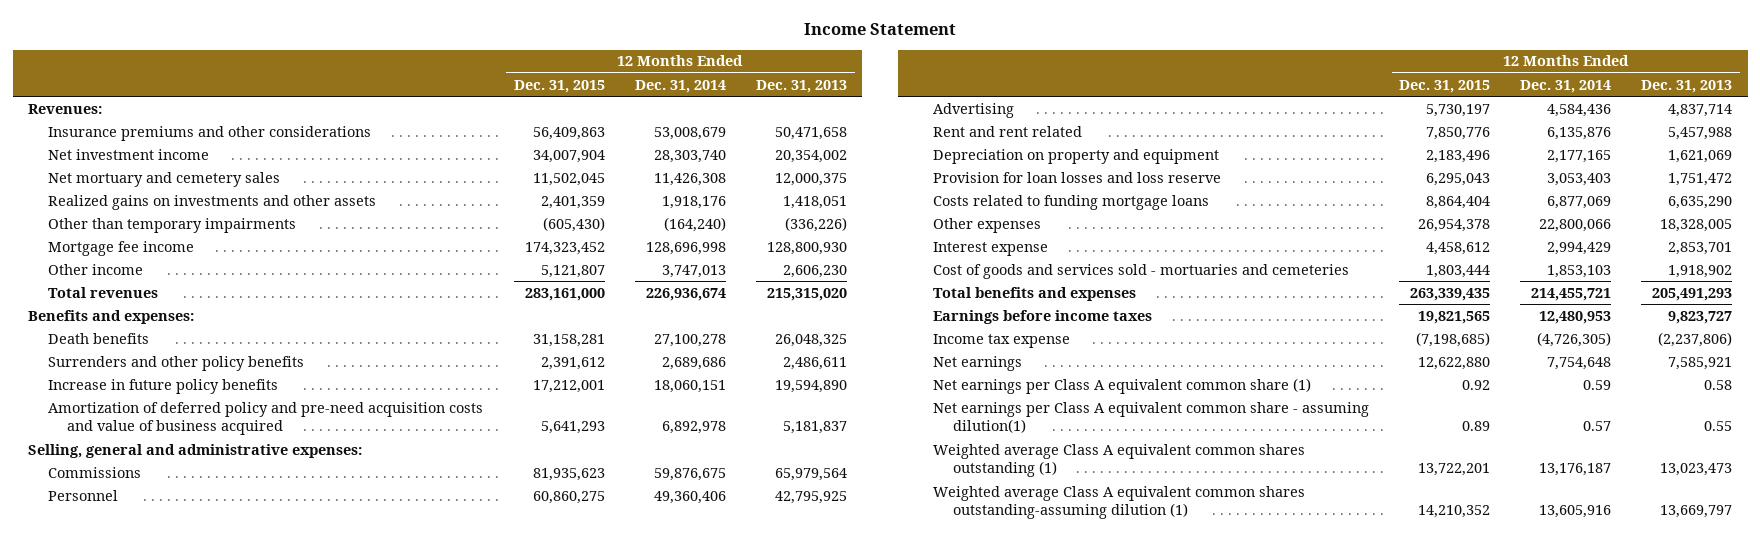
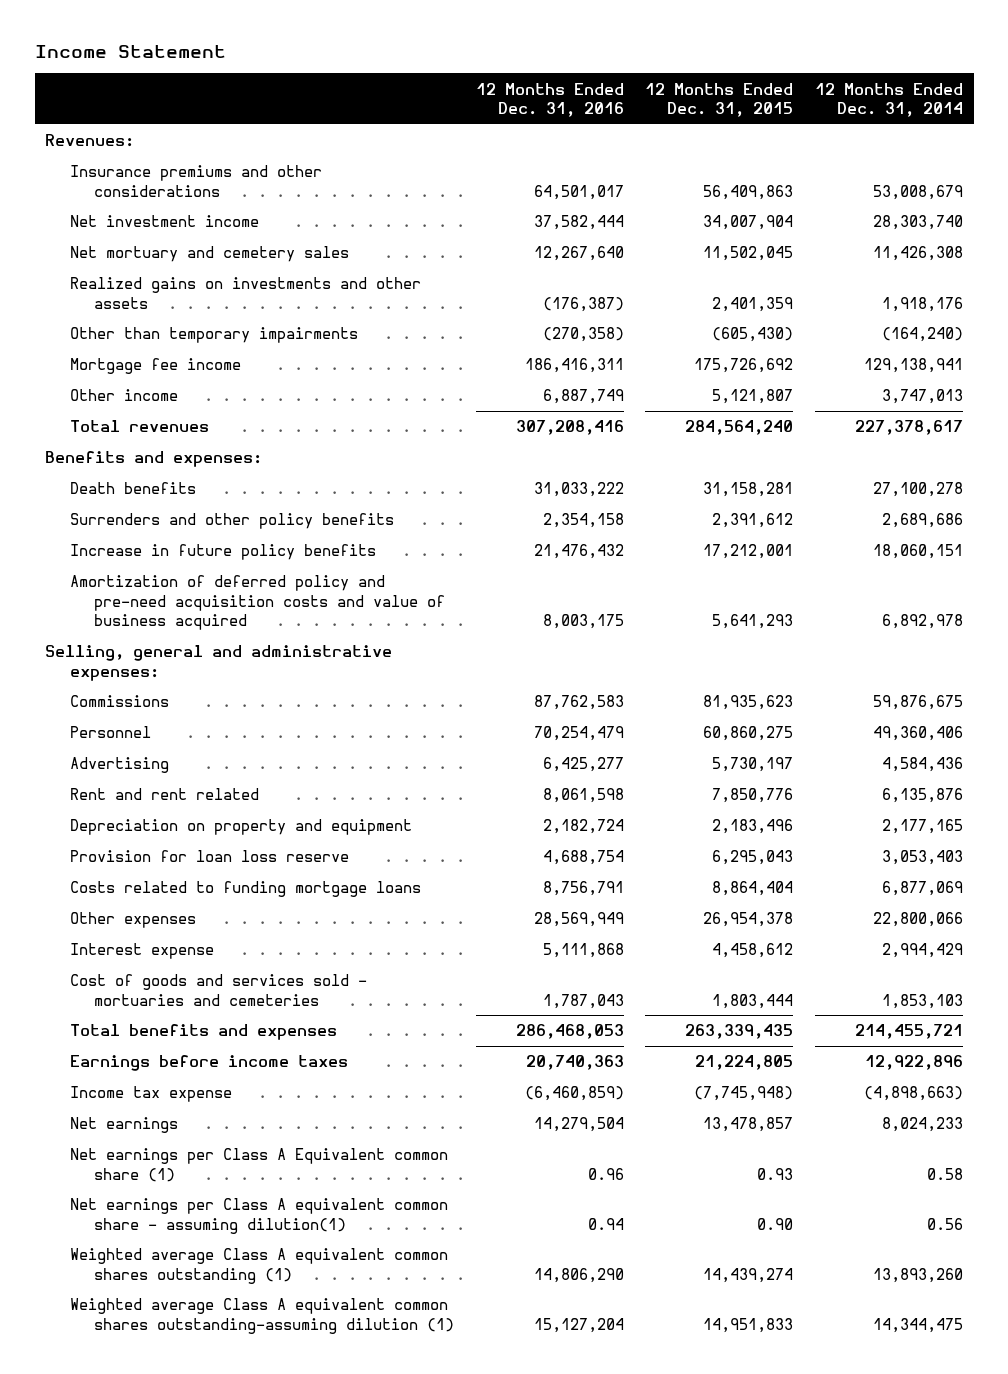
[756,79,848,93] Dec. 31, 2013 -> none
none -> [475,82,624,118] 12 Months Ended Dec. 31, 2016
[524,241,605,255] 174,323,452 -> [694,358,794,374] 175,726,692
[645,241,726,255] 128,696,998 -> [863,358,963,374] 129,138,941
[524,287,605,301] 283,161,000 -> [685,420,794,436] 284,564,240
[645,287,726,301] 226,936,674 -> [854,420,963,436] 227,378,617
[932,171,1221,183] Provision for loan losses and loss reserve -> [69,850,349,863] Provision for loan loss reserve
[1418,310,1491,324] 19,821,565 -> [695,1055,794,1071] 21,224,805
[1539,310,1612,324] 12,480,953 -> [864,1055,963,1071] 12,922,896
[1416,331,1491,347] (7,198,685) -> [694,1086,794,1102] (7,745,948)
[1537,331,1612,347] (4,726,305) -> [863,1086,963,1102] (4,898,663)
[1418,356,1491,370] 12,622,880 -> [703,1117,794,1133] 13,478,857
[1547,356,1612,370] 7,754,648 -> [881,1117,963,1133] 8,024,233
[932,377,1311,394] Net earnings per Class A equivalent common share (1) -> [69,1148,448,1182] Net earnings per Class A Equivalent common share (1)
[1462,379,1491,390] 0.92 -> [757,1167,794,1180] 0.93
[1583,379,1612,390] 0.59 -> [926,1167,963,1180] 0.58
[1462,421,1491,432] 0.89 -> [757,1217,794,1230] 0.90
[1583,421,1612,432] 0.57 -> [926,1217,963,1230] 0.56
[1418,463,1491,477] 13,722,201 -> [703,1267,794,1283] 14,439,274
[1539,463,1612,477] 13,176,187 -> [872,1267,963,1283] 13,893,260
[1418,505,1491,519] 14,210,352 -> [703,1317,794,1333] 14,951,833
[1539,505,1612,519] 13,605,916 -> [872,1317,963,1333] 14,344,475

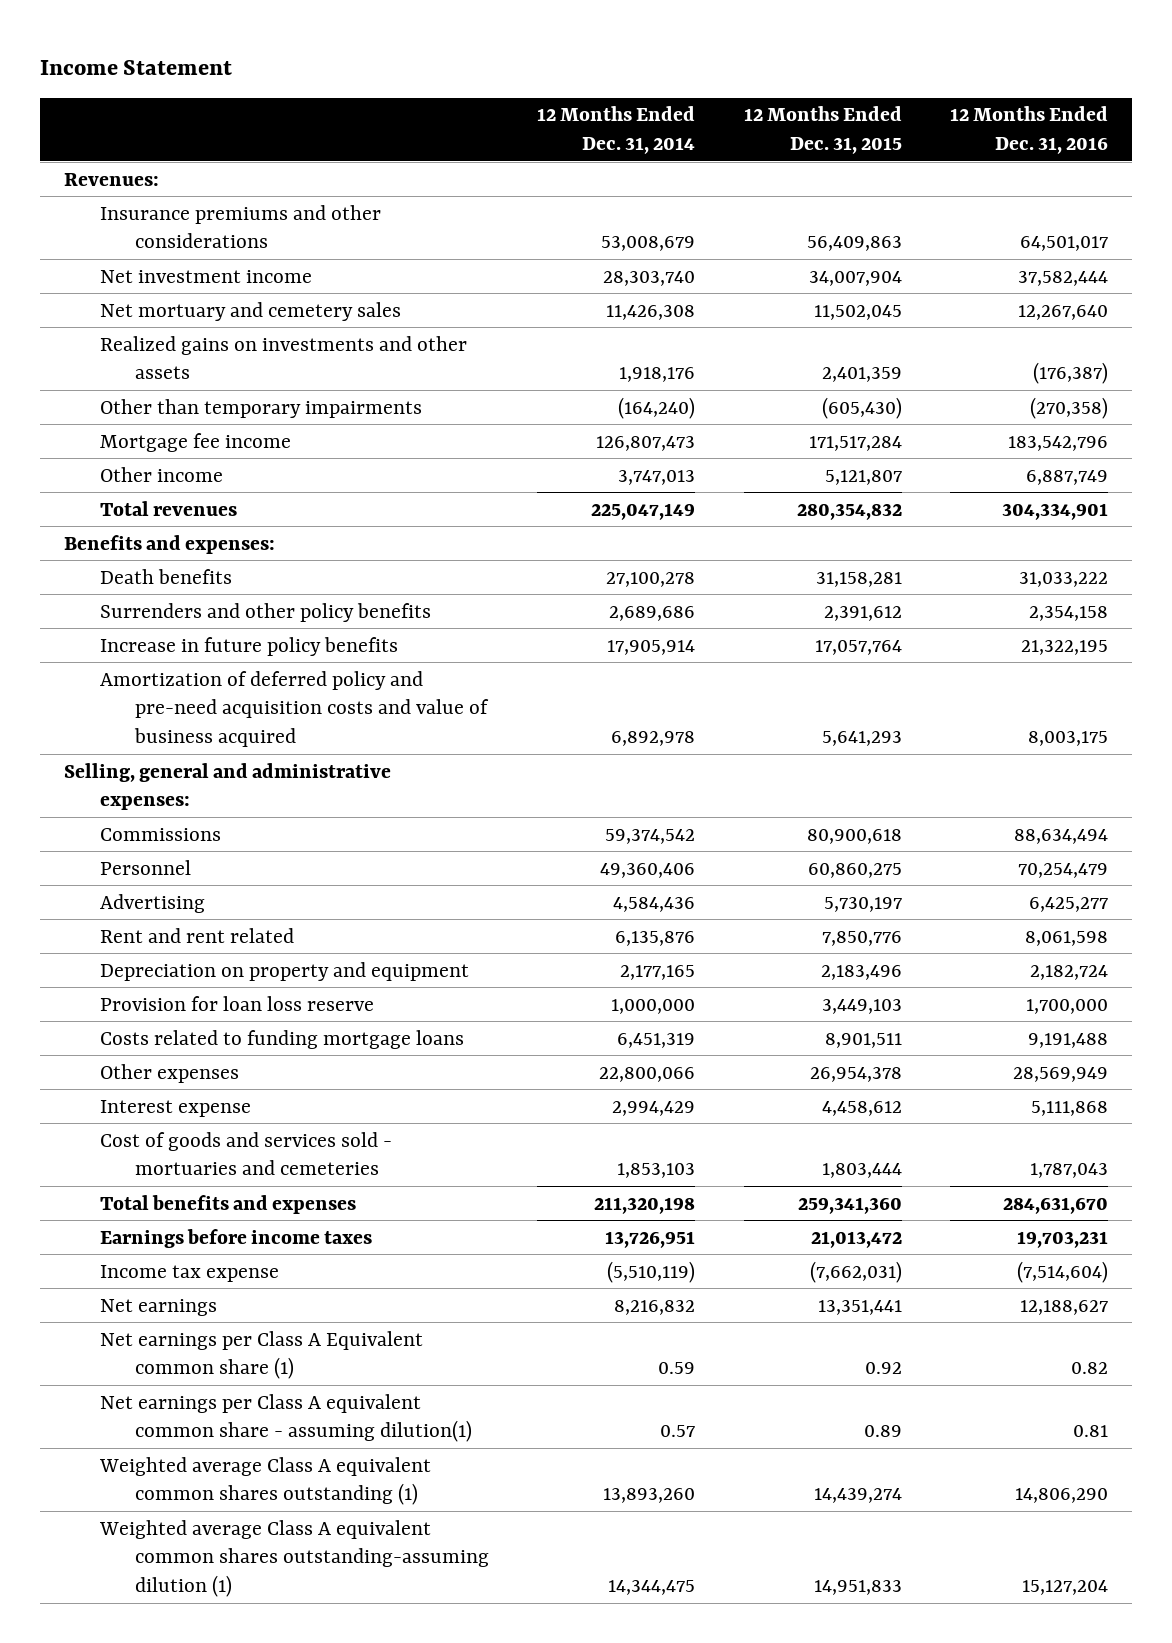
[524,358,624,374] 186,416,311 -> [1007,435,1108,451] 183,542,796
[694,358,794,374] 175,726,692 -> [808,435,902,451] 171,517,284
[863,358,963,374] 129,138,941 -> [596,435,696,451] 126,807,473
[515,420,624,436] 307,208,416 -> [1001,502,1108,520] 304,334,901
[685,420,794,436] 284,564,240 -> [796,502,902,520] 280,354,832
[854,420,963,436] 227,378,617 -> [591,502,696,520] 225,047,149
[533,544,624,560] 21,476,432 -> [1020,639,1108,655] 21,322,195
[703,544,794,560] 17,212,001 -> [814,639,902,655] 17,057,764
[872,544,963,560] 18,060,151 -> [607,639,696,655] 17,905,914
[533,695,624,711] 87,762,583 -> [1013,828,1108,844] 88,634,494
[703,695,794,711] 81,935,623 -> [806,828,902,844] 80,900,618
[872,695,963,711] 59,876,675 -> [605,828,696,844] 59,374,542
[542,850,624,866] 4,688,754 -> [1025,998,1108,1014] 1,700,000
[712,850,794,866] 6,295,043 -> [821,998,902,1014] 3,449,103
[881,850,963,866] 3,053,403 -> [611,998,696,1014] 1,000,000
[542,881,624,897] 8,756,791 -> [1027,1032,1108,1048] 9,191,488
[712,881,794,897] 8,864,404 -> [824,1032,902,1048] 8,901,511
[881,881,963,897] 6,877,069 -> [617,1032,696,1048] 6,451,319
[515,1024,624,1040] 286,468,053 -> [1002,1196,1108,1214] 284,631,670
[685,1024,794,1040] 263,339,435 -> [797,1196,902,1214] 259,341,360
[854,1024,963,1040] 214,455,721 -> [594,1196,696,1214] 211,320,198
[525,1055,624,1071] 20,740,363 -> [1016,1230,1108,1248] 19,703,231
[695,1055,794,1071] 21,224,805 -> [810,1230,902,1248] 21,013,472
[864,1055,963,1071] 12,922,896 -> [605,1230,696,1248] 13,726,951
[524,1086,624,1102] (6,460,859) -> [1016,1260,1108,1283] (7,514,604)
[694,1086,794,1102] (7,745,948) -> [809,1260,902,1283] (7,662,031)
[863,1086,963,1102] (4,898,663) -> [607,1260,696,1283] (5,510,119)
[533,1117,624,1133] 14,279,504 -> [1019,1299,1108,1315] 12,188,627
[703,1117,794,1133] 13,478,857 -> [817,1299,902,1315] 13,351,441
[881,1117,963,1133] 8,024,233 -> [614,1299,696,1315] 8,216,832
[587,1167,624,1180] 0.96 -> [1070,1362,1108,1375] 0.82
[757,1167,794,1180] 0.93 -> [864,1362,902,1375] 0.92
[926,1167,963,1180] 0.58 -> [658,1362,696,1375] 0.59
[587,1217,624,1230] 0.94 -> [1072,1425,1108,1438] 0.81
[757,1217,794,1230] 0.90 -> [863,1425,902,1438] 0.89
[926,1217,963,1230] 0.56 -> [660,1425,696,1438] 0.57

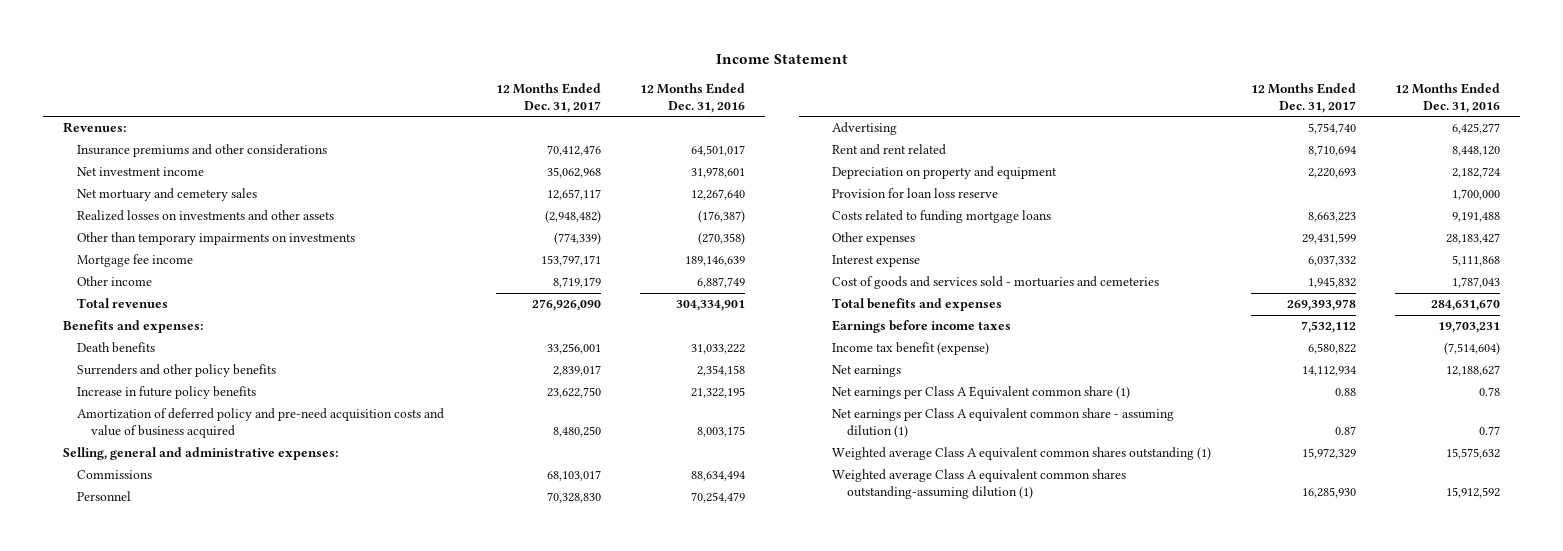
[537,106,696,154] 12 Months Ended Dec. 31, 2014 -> none
[743,106,902,154] 12 Months Ended Dec. 31, 2015 -> none
none -> [495,83,601,113] 12 Months Ended Dec. 31, 2017
[1017,270,1108,286] 37,582,444 -> [691,167,746,179] 31,978,601
[99,335,467,380] Realized gains on investments and other assets -> [77,210,335,222] Realized losses on investments and other assets
[99,398,422,418] Other than temporary impairments -> [77,232,356,246] Other than temporary impairments on investments
[1007,435,1108,451] 183,542,796 -> [685,256,746,267] 189,146,639
[1024,930,1108,946] 8,061,598 -> [1452,146,1501,157] 8,448,120
[1012,1066,1108,1082] 28,569,949 -> [1446,233,1501,245] 28,183,427
[99,1264,279,1282] Income tax expense -> [832,342,990,356] Income tax benefit (expense)
[1070,1362,1108,1375] 0.82 -> [1479,387,1501,397] 0.78
[99,1393,473,1443] Net earnings per Class A equivalent common share - assuming dilution(1) -> [832,408,1175,439] Net earnings per Class A equivalent common share - assuming dilution (1)
[1072,1425,1108,1438] 0.81 -> [1479,426,1501,436] 0.77
[1014,1488,1108,1504] 14,806,290 -> [1446,448,1501,460] 15,575,632
[1021,1580,1108,1596] 15,127,204 -> [1446,487,1501,499] 15,912,592

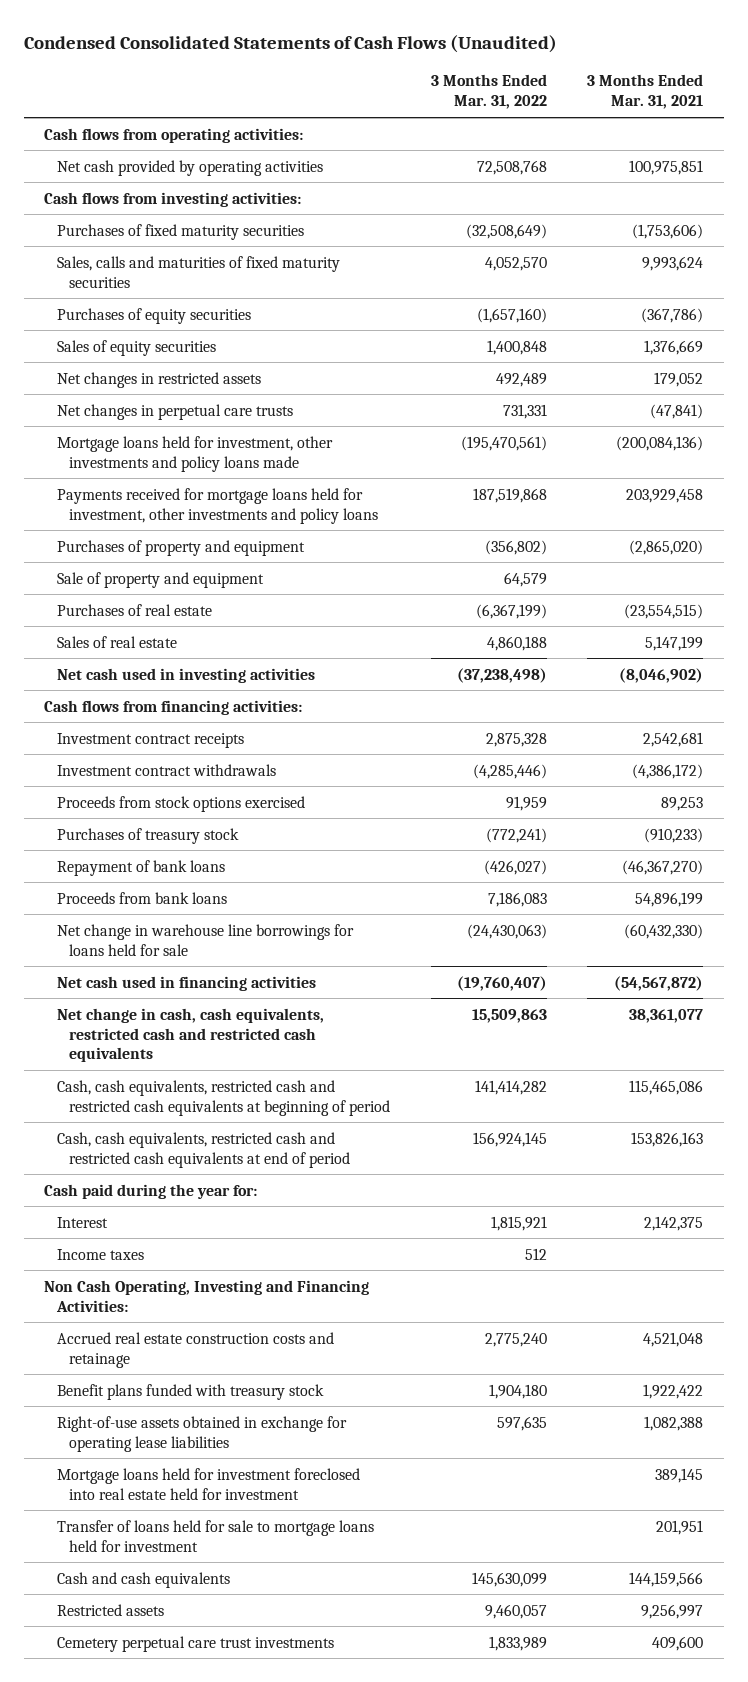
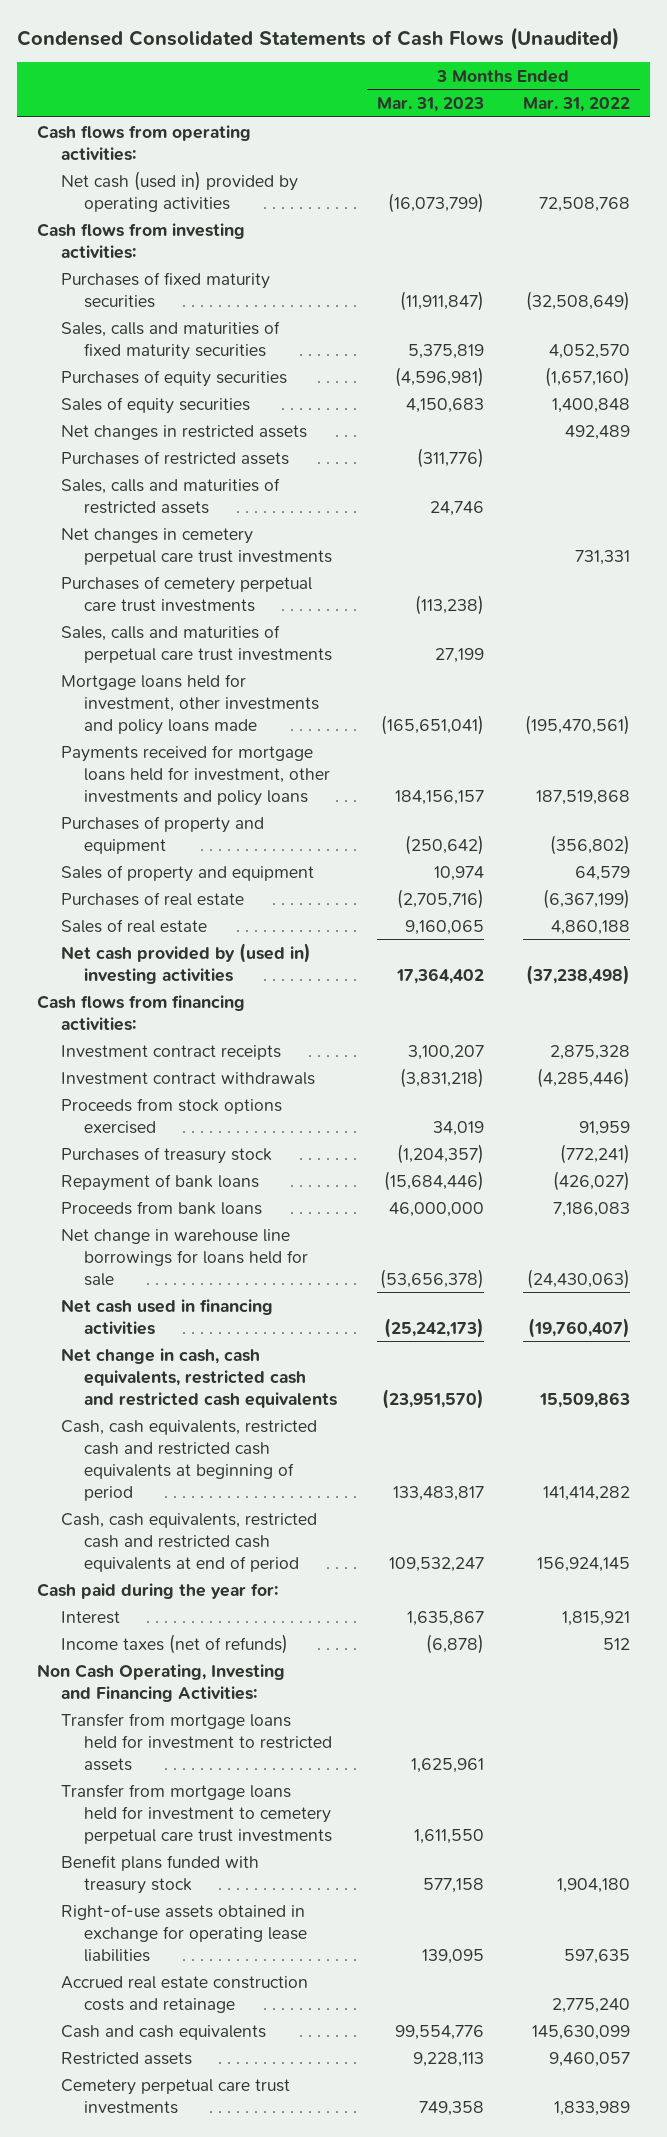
[587,74,704,110] 3 Months Ended Mar. 31, 2021 -> none
none -> [376,96,484,112] Mar. 31, 2023
[56,159,323,176] Net cash provided by operating activities -> [60,170,298,212] Net cash (used in) provided by operating activities
none -> [60,450,289,465] Purchases of restricted assets
none -> [60,477,280,514] Sales, calls and maturities of restricted assets
[56,403,293,420] Net changes in perpetual care trusts -> [60,527,333,565] Net changes in cemetery perpetual care trust investments
none -> [60,575,312,612] Purchases of cemetery perpetual care trust investments
none -> [60,624,333,663] Sales, calls and maturities of perpetual care trust investments
[56,571,264,588] Sale of property and equipment -> [60,864,314,882] Sales of property and equipment
[56,667,315,683] Net cash used in investing activities -> [60,942,311,984] Net cash provided by (used in) investing activities
[56,1248,144,1260] Income taxes -> [60,1633,288,1654] Income taxes (net of refunds)
none -> [60,1712,333,1771] Transfer from mortgage loans held for investment to restricted assets
none -> [60,1783,333,1844] Transfer from mortgage loans held for investment to cemetery perpetual care trust investments
[56,1467,360,1500] Mortgage loans held for investment foreclosed into real estate held for investment -> none
[56,1519,374,1552] Transfer of loans held for sale to mortgage loans held for investment -> none
[56,1331,334,1368] Accrued real estate construction costs and retainage -> [60,1975,308,2013] Accrued real estate construction costs and retainage

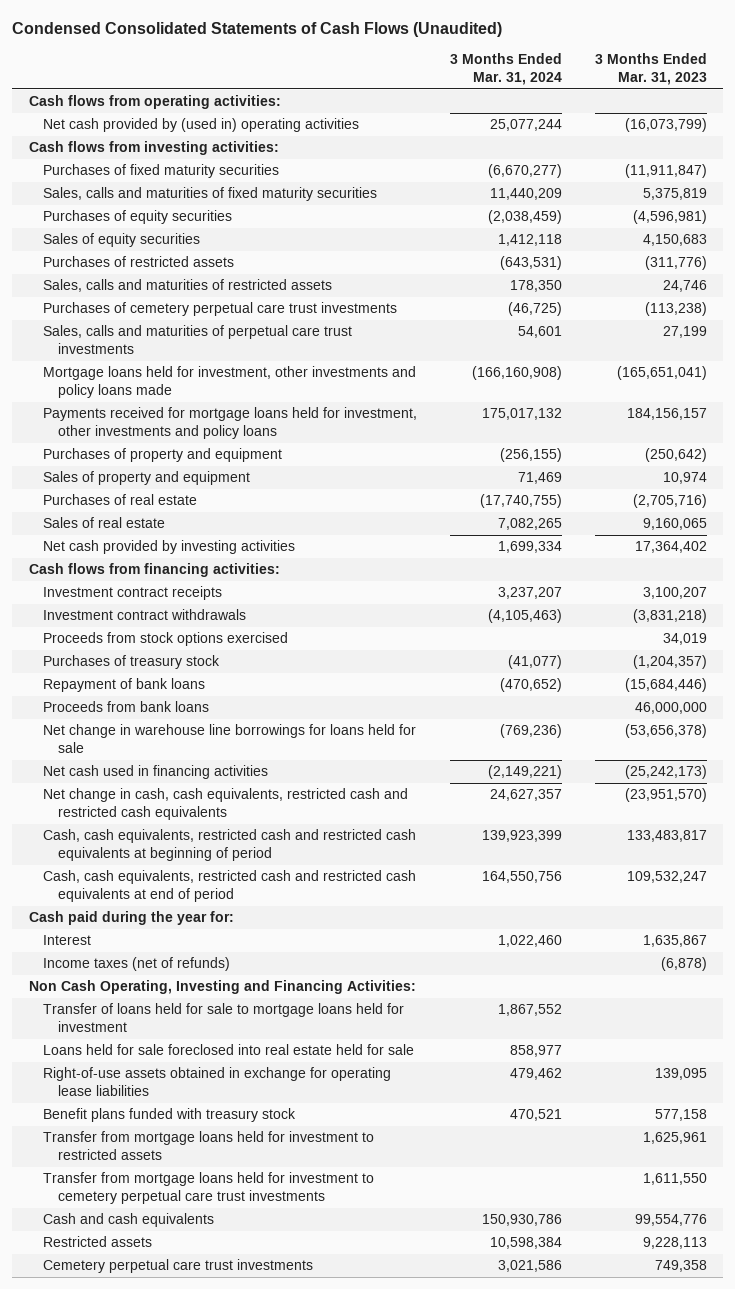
[523,96,631,112] Mar. 31, 2022 -> none
none -> [449,53,562,86] 3 Months Ended Mar. 31, 2024
[60,170,298,212] Net cash (used in) provided by operating activities -> [43,118,360,133] Net cash provided by (used in) operating activities
[60,424,307,440] Net changes in restricted assets -> none
[60,527,333,565] Net changes in cemetery perpetual care trust investments -> none
[60,942,311,984] Net cash provided by (used in) investing activities -> [43,540,296,555] Net cash provided by investing activities
none -> [43,1003,405,1033] Transfer of loans held for sale to mortgage loans held for investment
none -> [43,1044,415,1056] Loans held for sale foreclosed into real estate held for sale
[60,1903,308,1962] Right-of-use assets obtained in exchange for operating lease liabilities -> [43,1067,392,1097] Right-of-use assets obtained in exchange for operating lease liabilities
[60,1854,259,1894] Benefit plans funded with treasury stock -> [43,1108,297,1123] Benefit plans funded with treasury stock
[60,1975,308,2013] Accrued real estate construction costs and retainage -> none

